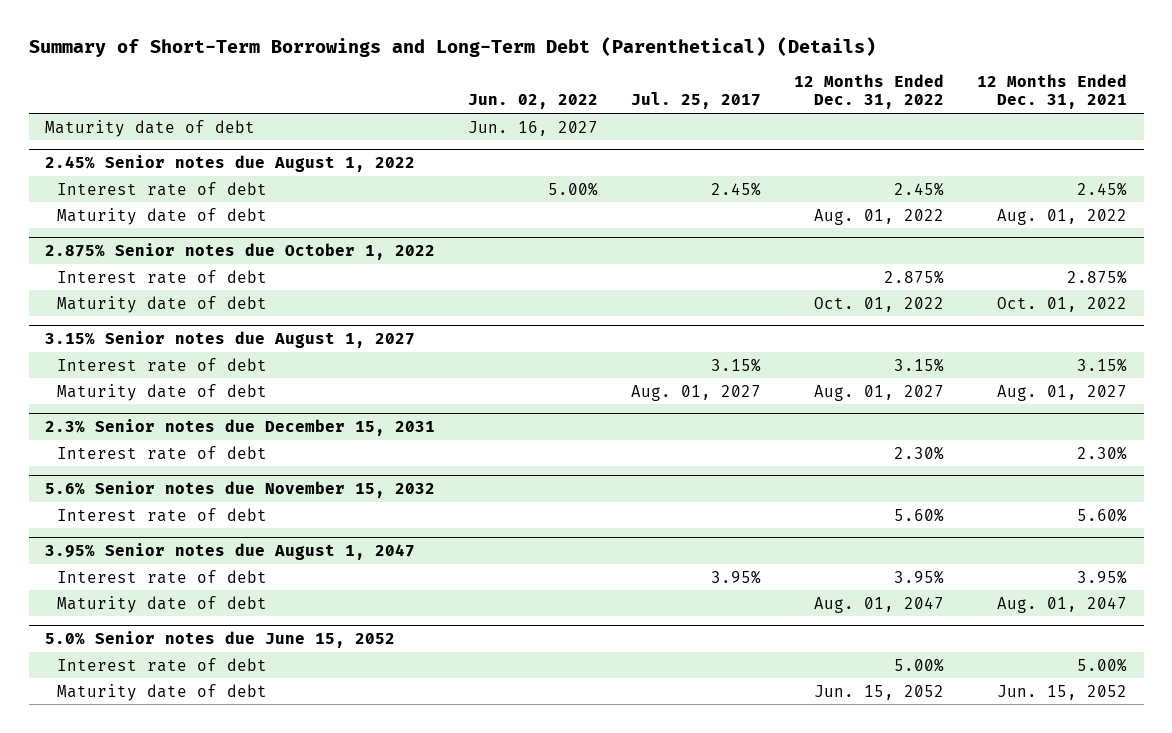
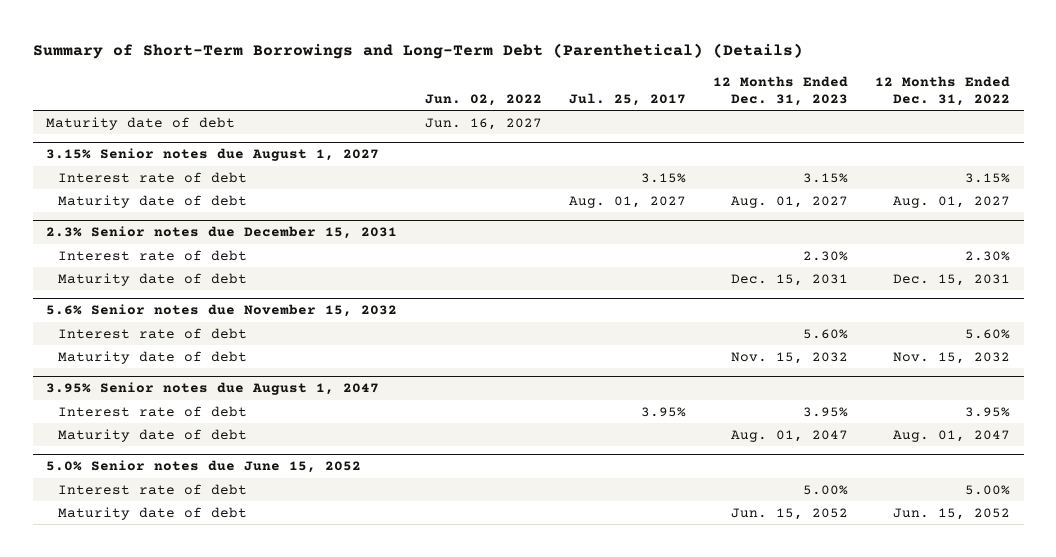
[977,73,1128,110] 12 Months Ended Dec. 31, 2021 -> none
none -> [712,75,848,106] 12 Months Ended Dec. 31, 2023
[45,154,416,172] 2.45% Senior notes due August 1, 2022 -> none
[56,181,267,196] Interest rate of debt -> none
[56,207,267,225] Maturity date of debt -> none
[45,242,436,260] 2.875% Senior notes due October 1, 2022 -> none
[56,269,267,284] Interest rate of debt -> none
[56,295,267,313] Maturity date of debt -> none
none -> [57,272,247,286] Maturity date of debt
none -> [57,350,247,364] Maturity date of debt

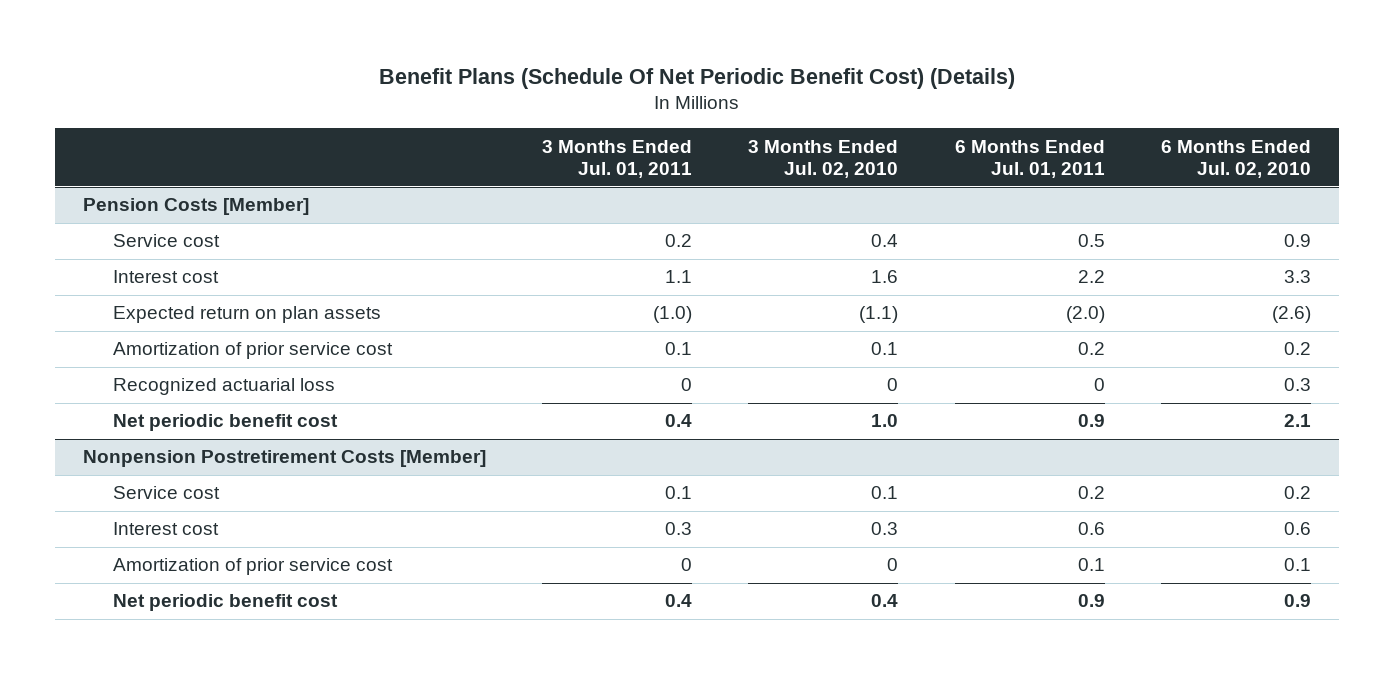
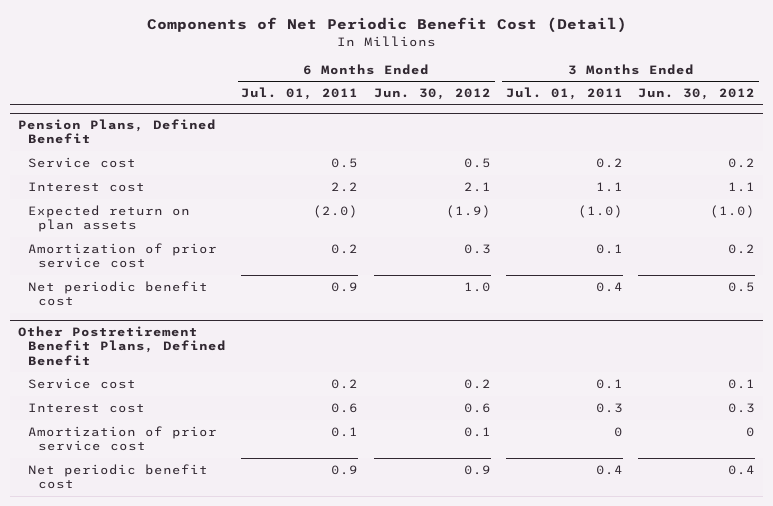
[378,68,1015,90] Benefit Plans (Schedule Of Net Periodic Benefit Cost) (Details) -> [146,17,627,34] Components of Net Periodic Benefit Cost (Detail)
[748,139,899,178] 3 Months Ended Jul. 02, 2010 -> none
[1160,139,1311,178] 6 Months Ended Jul. 02, 2010 -> none
none -> [373,88,491,101] Jun. 30, 2012
none -> [638,88,756,101] Jun. 30, 2012
[83,198,310,216] Pension Costs [Member] -> none
none -> [18,119,217,145] Pension Plans, Defined Benefit
[112,378,335,396] Recognized actuarial loss -> none
[83,450,487,468] Nonpension Postretirement Costs [Member] -> none
none -> [18,326,227,366] Other Postretirement Benefit Plans, Defined Benefit

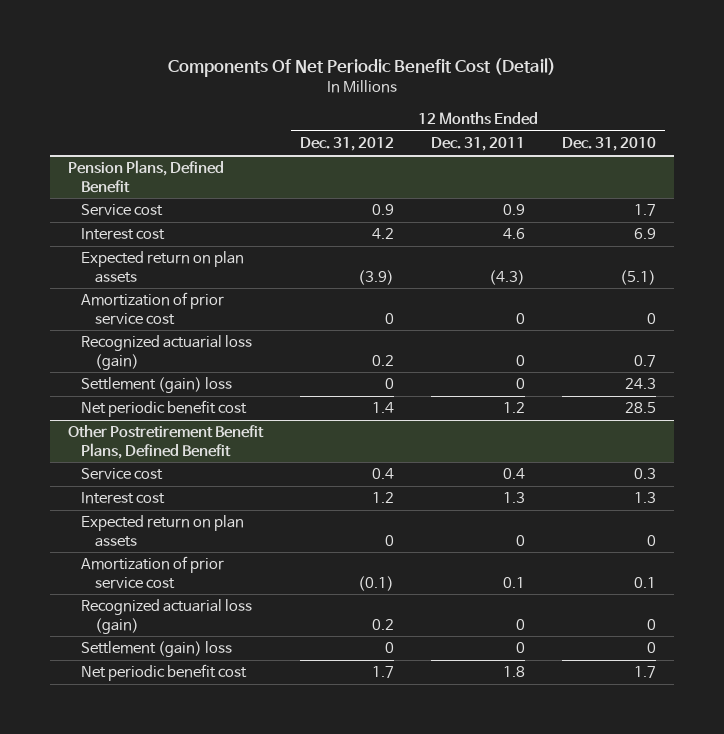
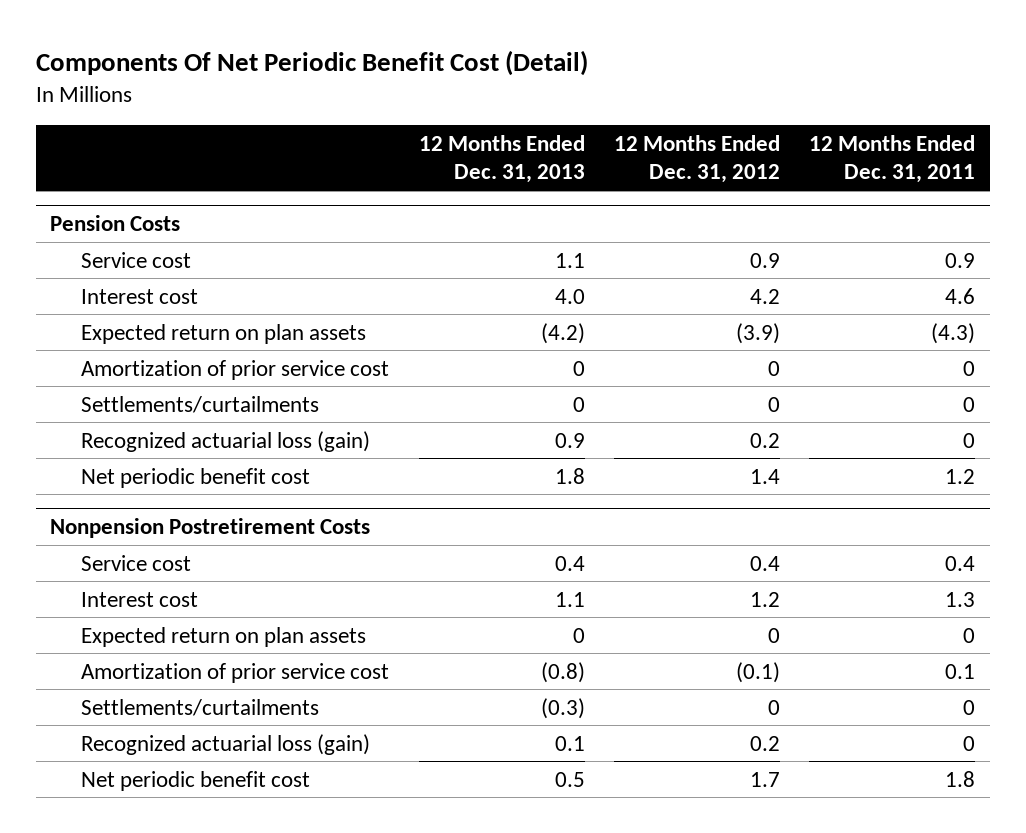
[561,137,656,152] Dec. 31, 2010 -> none
none -> [418,134,585,184] 12 Months Ended Dec. 31, 2013
[68,160,225,193] Pension Plans, Defined Benefit -> none
none -> [50,214,181,231] Pension Costs
none -> [81,395,320,413] Settlements/curtailments
[81,377,233,394] Settlement (gain) loss -> none
[68,425,265,459] Other Postretirement Benefit Plans, Defined Benefit -> none
none -> [50,517,371,538] Nonpension Postretirement Costs
none -> [81,698,320,716] Settlements/curtailments
[81,641,233,658] Settlement (gain) loss -> none

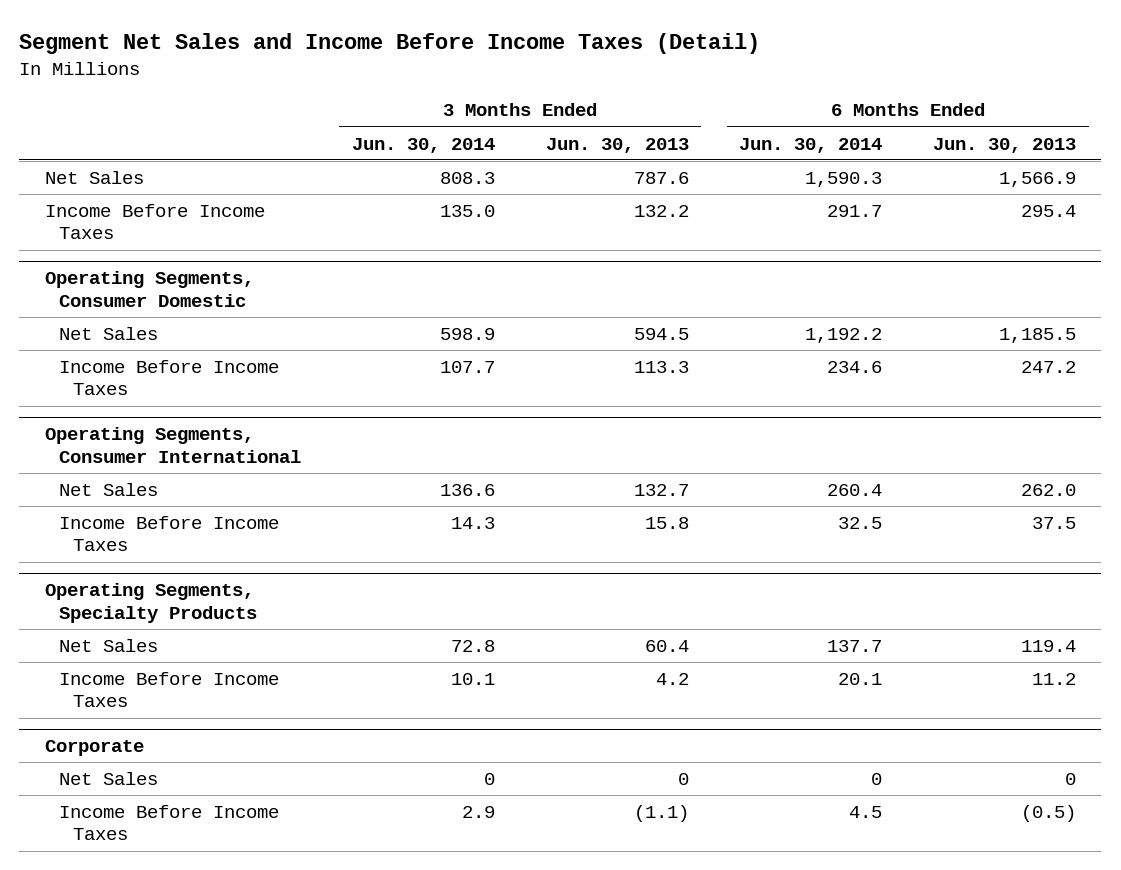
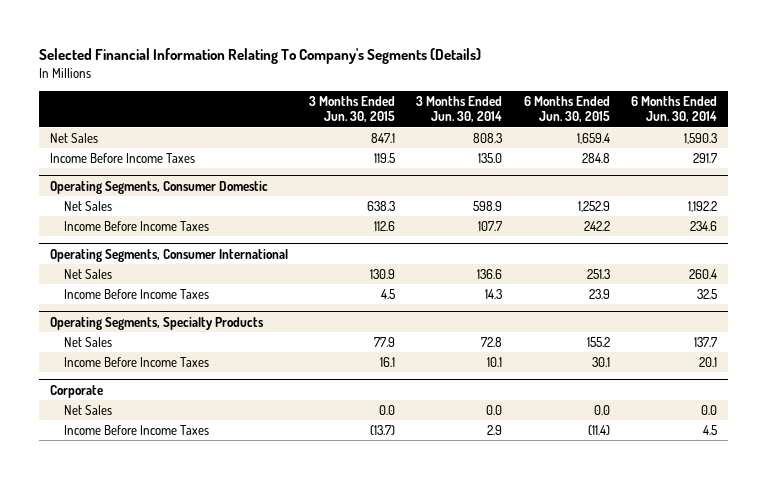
[19,32,761,54] Segment Net Sales and Income Before Income Taxes (Detail) -> [39,47,482,64] Selected Financial Information Relating To Company's Segments (Details)
[545,137,689,153] Jun. 30, 2013 -> none
[933,137,1077,153] Jun. 30, 2013 -> none
none -> [309,95,396,123] 3 Months Ended Jun. 30, 2015
none -> [523,95,610,123] 6 Months Ended Jun. 30, 2015
[483,772,495,785] 0 -> [486,405,503,416] 0.0
[871,772,883,785] 0 -> [700,405,717,416] 0.0

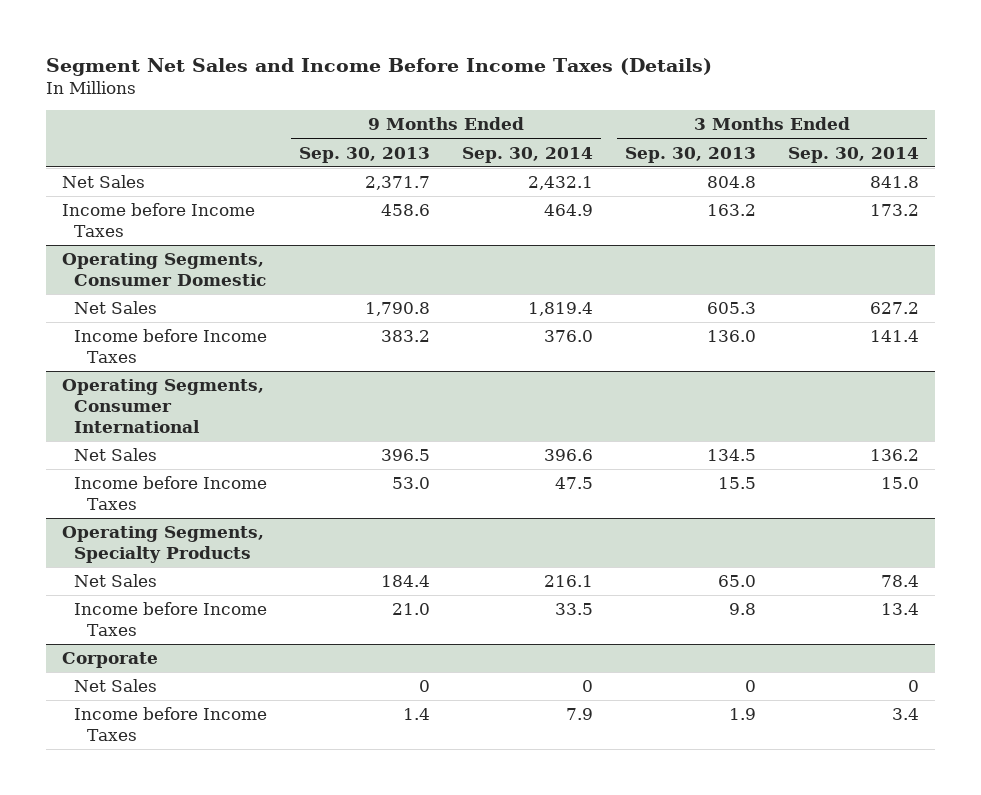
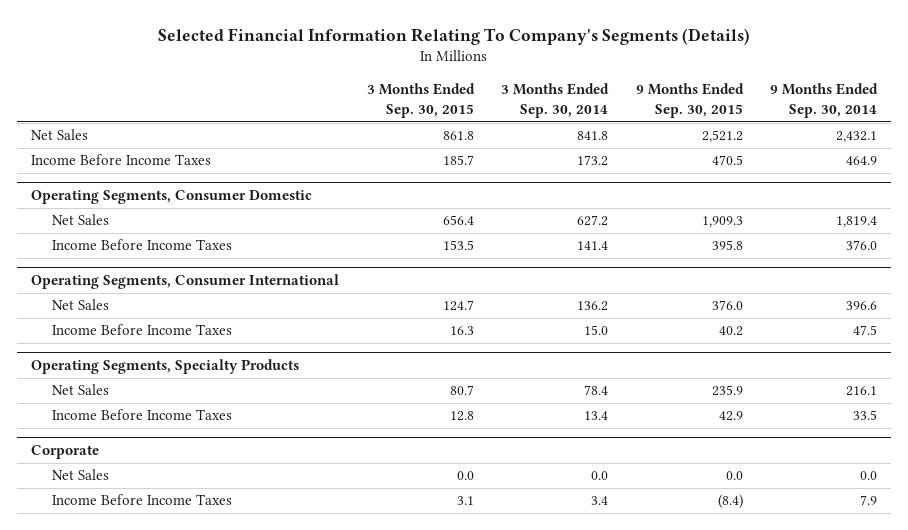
[45,57,712,76] Segment Net Sales and Income Before Income Taxes (Details) -> [158,27,751,45] Selected Financial Information Relating To Company's Segments (Details)
[299,146,431,163] Sep. 30, 2013 -> none
[625,146,757,163] Sep. 30, 2013 -> none
none -> [366,83,475,118] 3 Months Ended Sep. 30, 2015
none -> [635,83,744,118] 9 Months Ended Sep. 30, 2015
[61,203,255,237] Income before Income Taxes -> [31,154,212,166] Income Before Income Taxes
[74,329,268,363] Income before Income Taxes -> [51,239,232,251] Income Before Income Taxes
[74,476,268,510] Income before Income Taxes -> [51,324,232,336] Income Before Income Taxes
[74,602,268,636] Income before Income Taxes -> [51,409,232,421] Income Before Income Taxes
[582,680,594,693] 0 -> [860,471,878,481] 0.0
[908,680,920,693] 0 -> [591,471,609,481] 0.0
[74,707,268,741] Income before Income Taxes -> [51,494,232,506] Income Before Income Taxes

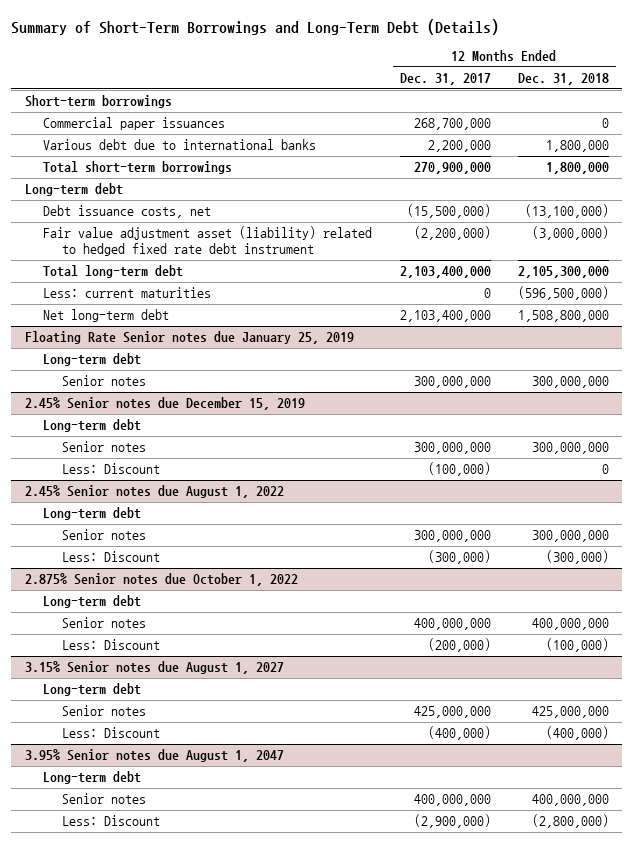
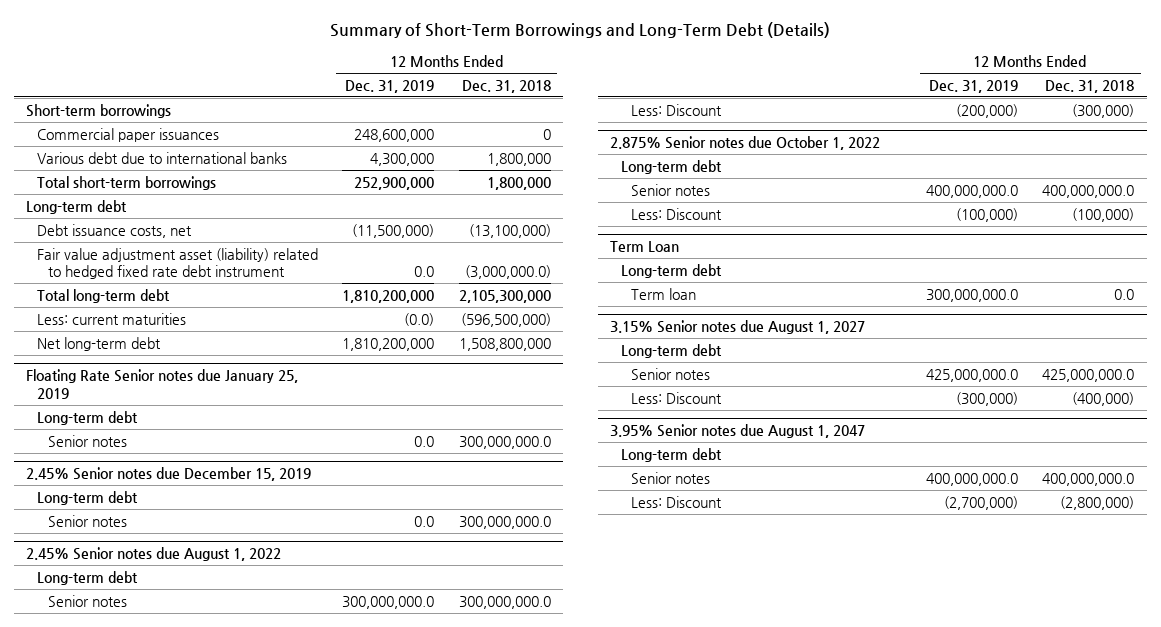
[399,73,491,86] Dec. 31, 2017 -> none
none -> [345,79,435,93] Dec. 31, 2019
[531,226,609,241] (3,000,000) -> [464,265,551,280] (3,000,000.0)
[531,376,609,389] 300,000,000 -> [458,435,551,449] 300,000,000.0
[62,463,161,475] Less: Discount -> none
[531,442,609,455] 300,000,000 -> [458,515,551,529] 300,000,000.0
[531,530,609,543] 300,000,000 -> [458,595,551,609] 300,000,000.0
[531,618,609,631] 400,000,000 -> [1042,184,1135,198] 400,000,000.0
none -> [609,241,679,253] Term Loan
none -> [620,263,722,278] Long-term debt
none -> [631,287,697,300] Term loan
[531,706,609,719] 425,000,000 -> [1042,368,1135,382] 425,000,000.0
[531,794,609,807] 400,000,000 -> [1042,472,1135,486] 400,000,000.0

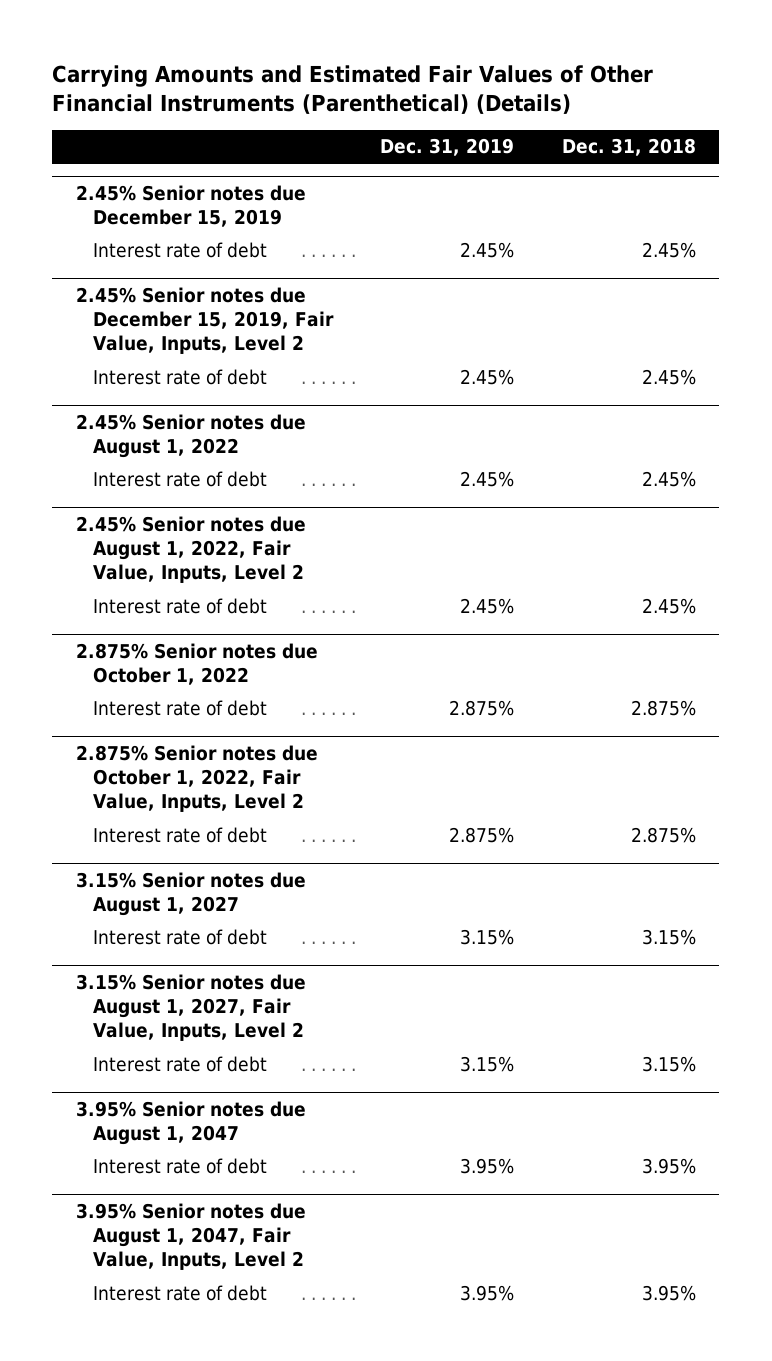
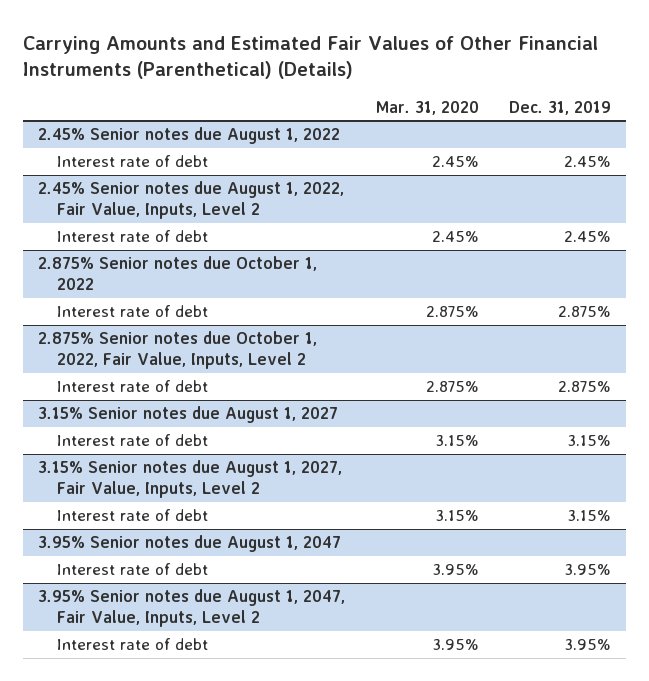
[561,138,696,157] Dec. 31, 2018 -> none
none -> [375,100,479,115] Mar. 31, 2020
[76,184,307,227] 2.45% Senior notes due December 15, 2019 -> none
[92,241,267,258] Interest rate of debt -> none
[76,286,334,354] 2.45% Senior notes due December 15, 2019, Fair Value, Inputs, Level 2 -> none
[92,368,267,385] Interest rate of debt -> none

